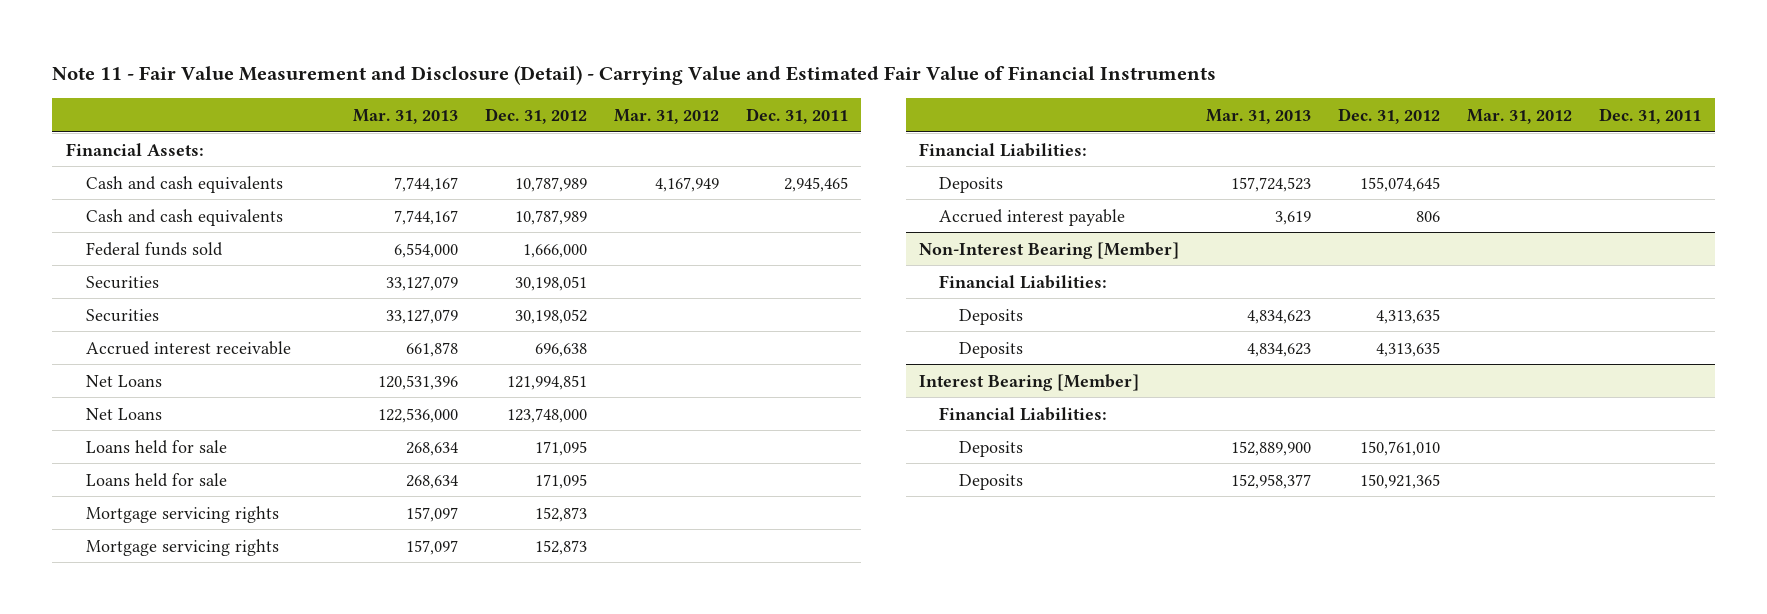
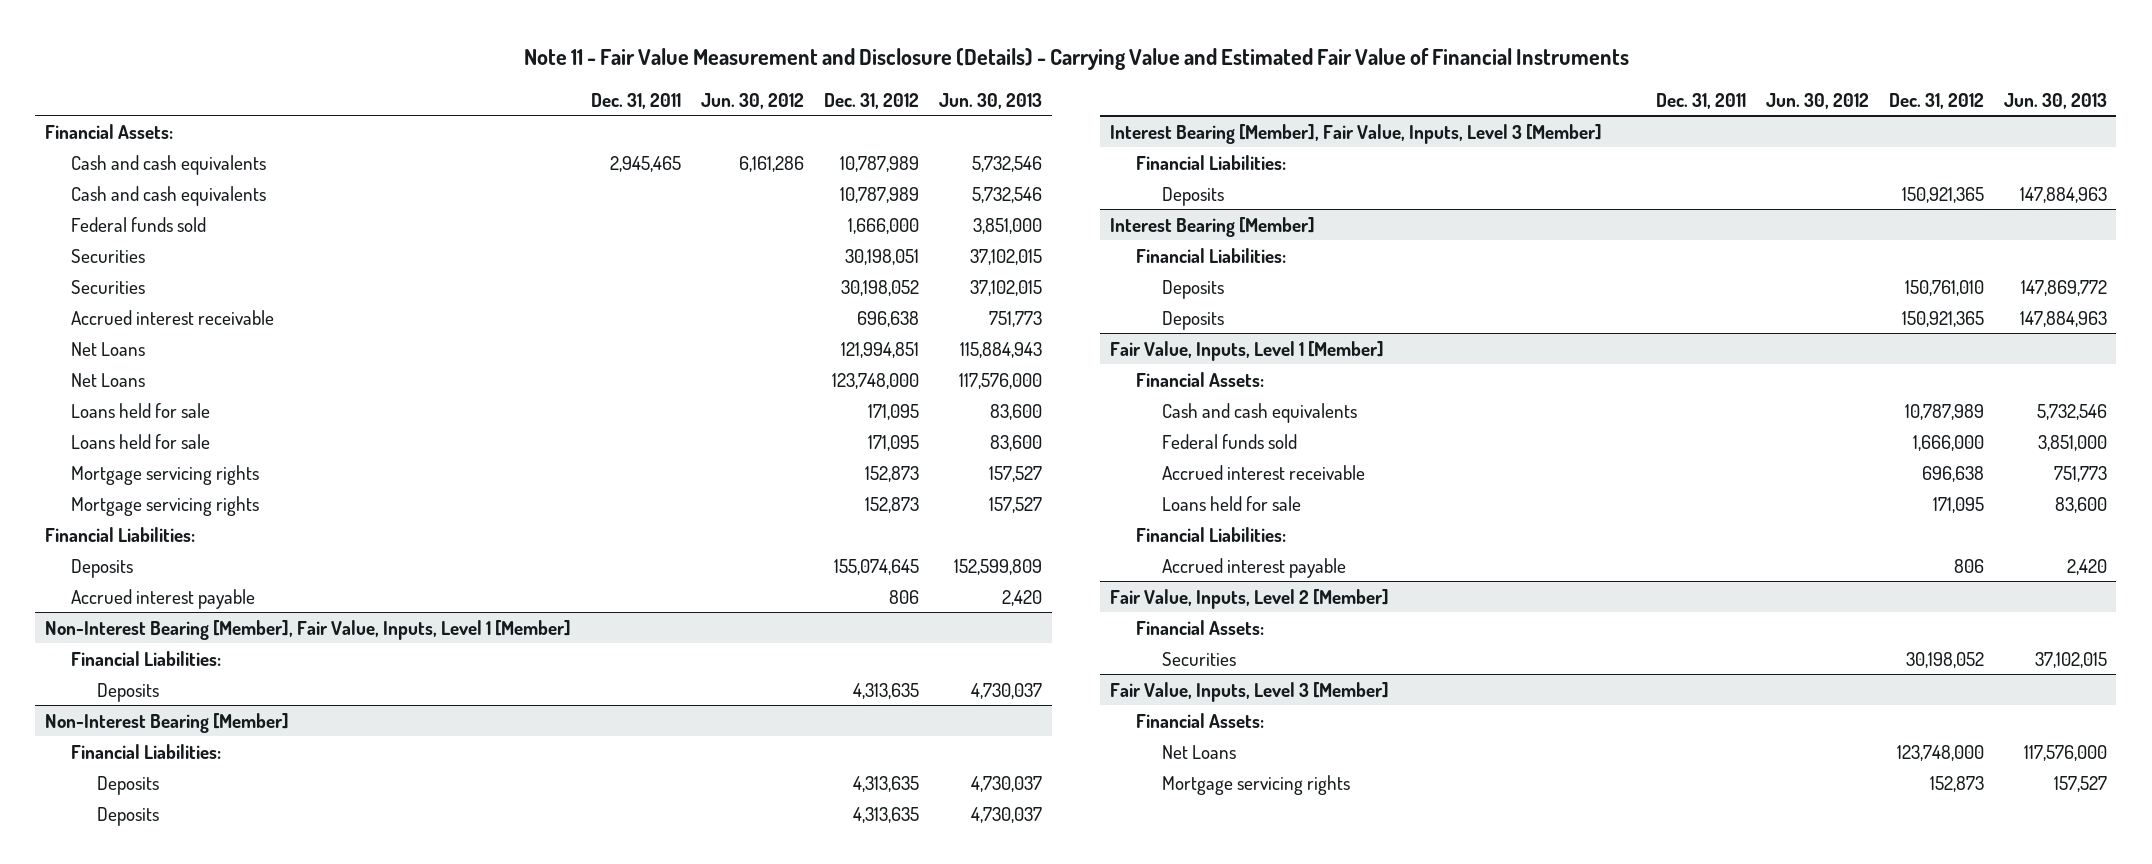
[52,65,1217,86] Note 11 - Fair Value Measurement and Disclosure (Detail) - Carrying Value and Estimated Fair Value of Financial Instruments -> [523,47,1629,70] Note 11 - Fair Value Measurement and Disclosure (Details) - Carrying Value and Estimated Fair Value of Financial Instruments
[352,108,458,124] Mar. 31, 2013 -> none
[613,108,719,124] Mar. 31, 2012 -> none
none -> [701,92,805,109] Jun. 30, 2012
none -> [939,92,1043,109] Jun. 30, 2013
none -> [45,619,572,640] Non-Interest Bearing [Member], Fair Value, Inputs, Level 1 [Member]
none -> [71,650,222,666] Financial Liabilities:
none -> [97,682,160,702] Deposits
none -> [1109,123,1602,144] Interest Bearing [Member], Fair Value, Inputs, Level 3 [Member]
none -> [1135,154,1286,170] Financial Liabilities:
none -> [1161,186,1224,206] Deposits
none -> [1109,340,1384,361] Fair Value, Inputs, Level 1 [Member]
none -> [1135,371,1264,387] Financial Assets:
none -> [1161,402,1357,423] Cash and cash equivalents
none -> [1161,433,1297,449] Federal funds sold
none -> [1161,464,1365,480] Accrued interest receivable
none -> [1161,495,1301,511] Loans held for sale
none -> [1135,526,1286,542] Financial Liabilities:
none -> [1161,557,1346,578] Accrued interest payable
none -> [1109,588,1389,609] Fair Value, Inputs, Level 2 [Member]
none -> [1135,619,1264,635] Financial Assets:
none -> [1161,651,1236,666] Securities
none -> [1109,681,1389,702] Fair Value, Inputs, Level 3 [Member]
none -> [1135,712,1264,728] Financial Assets:
none -> [1161,744,1236,759] Net Loans
none -> [1161,774,1350,795] Mortgage servicing rights

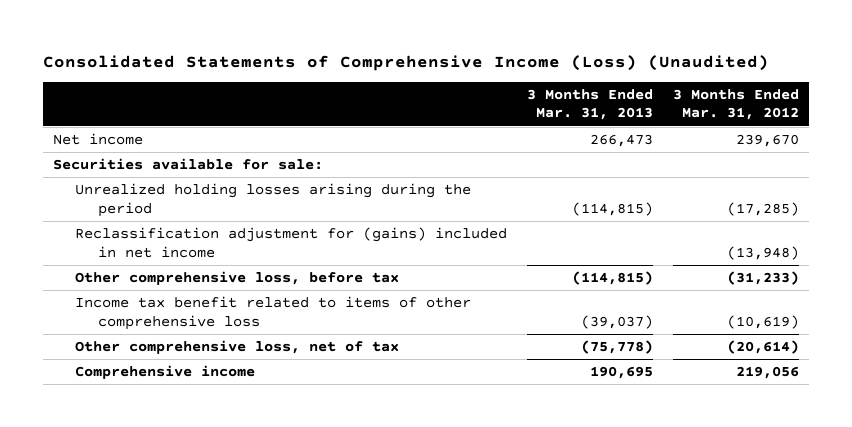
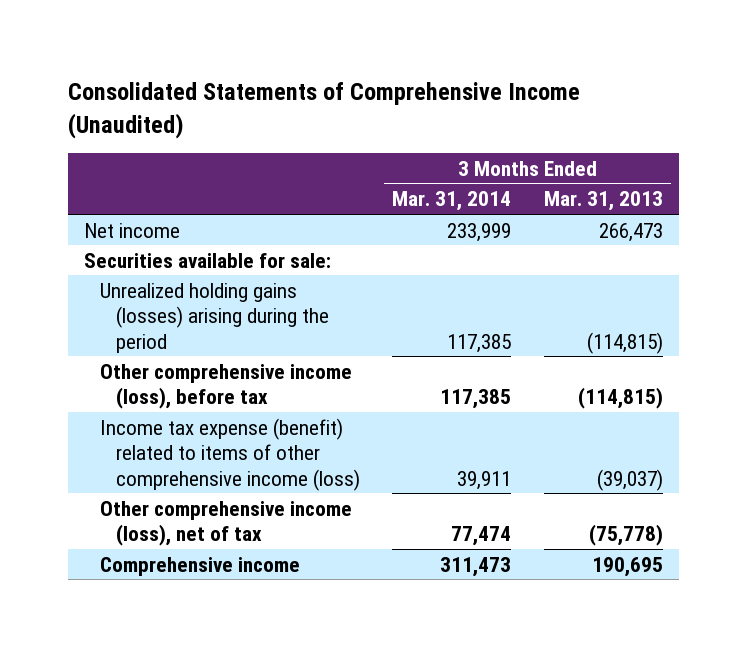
[42,54,769,71] Consolidated Statements of Comprehensive Income (Loss) (Unaudited) -> [67,82,580,139] Consolidated Statements of Comprehensive Income (Unaudited)
[673,89,800,121] 3 Months Ended Mar. 31, 2012 -> none
none -> [392,191,512,212] Mar. 31, 2014
[75,227,508,258] Reclassification adjustment for (gains) included in net income -> none
[75,183,472,217] Unrealized holding losses arising during the period -> [100,282,329,353] Unrealized holding gains (losses) arising during the period
[75,271,400,286] Other comprehensive loss, before tax -> [100,363,353,410] Other comprehensive income (loss), before tax
[75,296,472,330] Income tax benefit related to items of other comprehensive loss -> [100,417,360,491] Income tax expense (benefit) related to items of other comprehensive income (loss)
[75,340,400,355] Other comprehensive loss, net of tax -> [100,500,353,547] Other comprehensive income (loss), net of tax

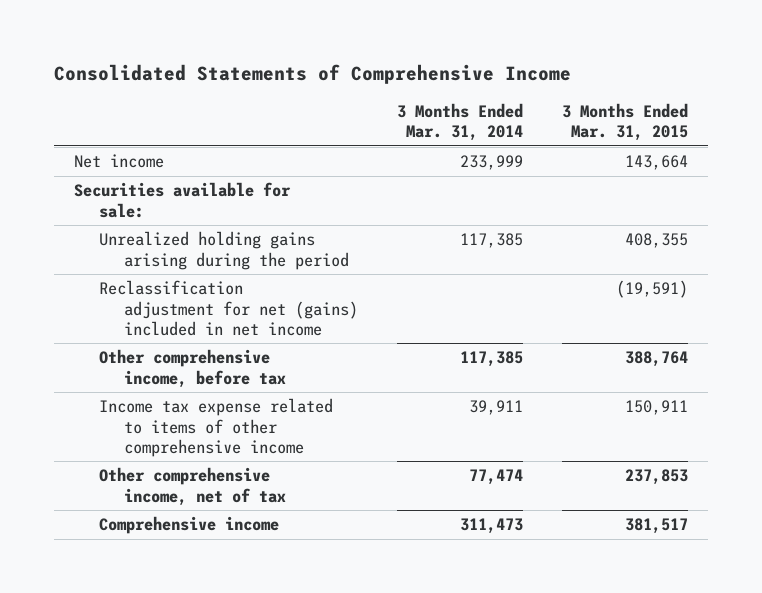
[67,82,580,139] Consolidated Statements of Comprehensive Income (Unaudited) -> [54,63,572,84] Consolidated Statements of Comprehensive Income
[544,191,664,212] Mar. 31, 2013 -> none
none -> [562,103,689,142] 3 Months Ended Mar. 31, 2015
[100,282,329,353] Unrealized holding gains (losses) arising during the period -> [98,231,350,270] Unrealized holding gains arising during the period
none -> [98,280,359,336] Reclassification adjustment for net (gains) included in net income
[100,363,353,410] Other comprehensive income (loss), before tax -> [98,349,287,388] Other comprehensive income, before tax
[100,417,360,491] Income tax expense (benefit) related to items of other comprehensive income (loss) -> [98,398,333,457] Income tax expense related to items of other comprehensive income
[100,500,353,547] Other comprehensive income (loss), net of tax -> [98,467,287,506] Other comprehensive income, net of tax

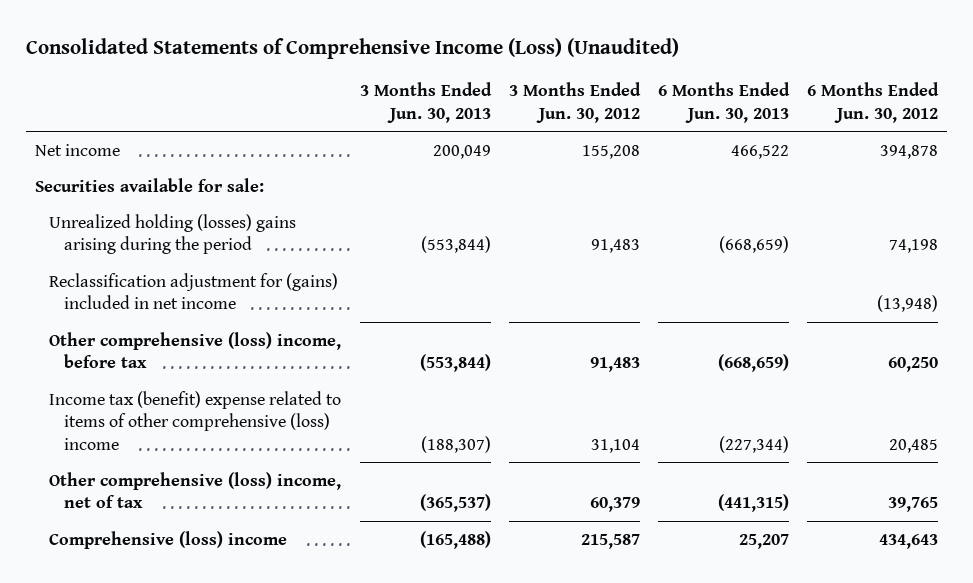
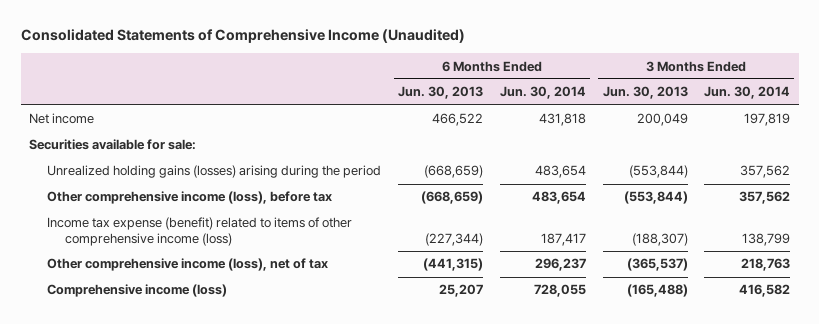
[26,38,680,60] Consolidated Statements of Comprehensive Income (Loss) (Unaudited) -> [20,29,465,44] Consolidated Statements of Comprehensive Income (Unaudited)
[508,82,641,123] 3 Months Ended Jun. 30, 2012 -> none
[807,82,940,123] 6 Months Ended Jun. 30, 2012 -> none
none -> [499,86,586,100] Jun. 30, 2014
none -> [704,86,791,100] Jun. 30, 2014
[49,272,339,310] Reclassification adjustment for (gains) included in net income -> none
[49,213,297,255] Unrealized holding (losses) gains arising during the period -> [47,165,382,179] Unrealized holding gains (losses) arising during the period
[49,331,342,369] Other comprehensive (loss) income, before tax -> [47,191,333,205] Other comprehensive income (loss), before tax
[49,390,342,450] Income tax (benefit) expense related to items of other comprehensive (loss) income -> [47,217,353,246] Income tax expense (benefit) related to items of other comprehensive income (loss)
[49,471,342,509] Other comprehensive (loss) income, net of tax -> [47,258,329,272] Other comprehensive income (loss), net of tax
[49,530,288,549] Comprehensive (loss) income -> [47,284,228,298] Comprehensive income (loss)

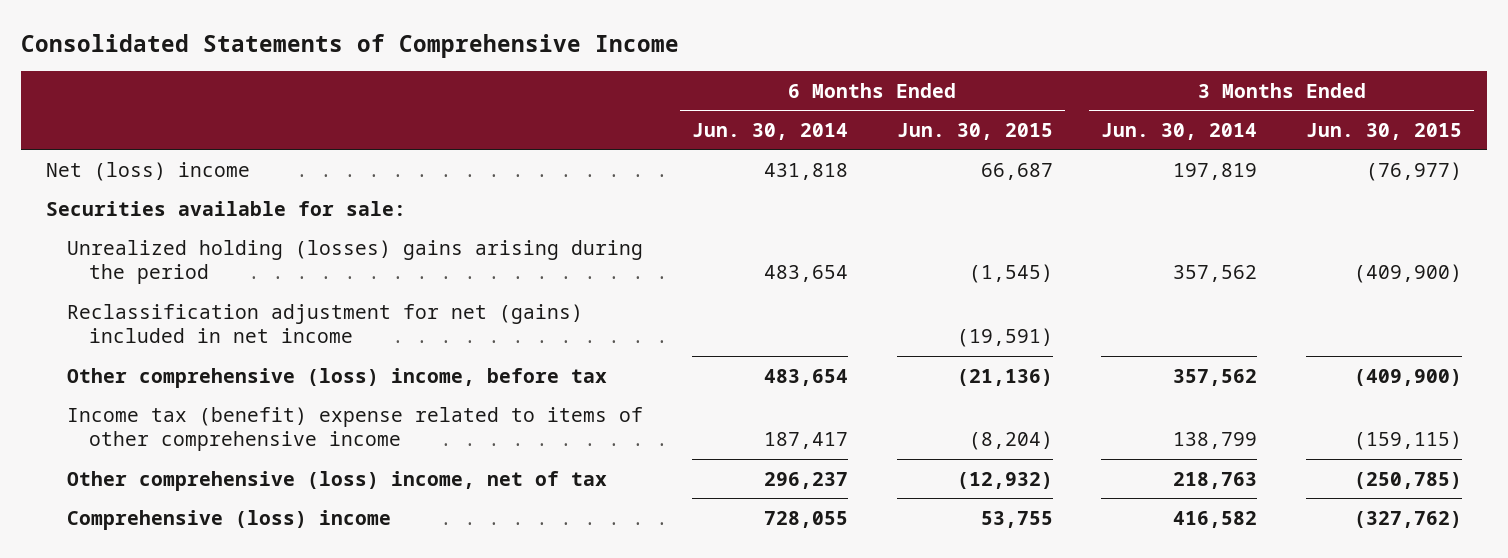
[20,29,465,44] Consolidated Statements of Comprehensive Income (Unaudited) -> [21,33,680,58] Consolidated Statements of Comprehensive Income
[397,86,483,100] Jun. 30, 2013 -> none
[602,86,688,100] Jun. 30, 2013 -> none
none -> [896,122,1053,140] Jun. 30, 2015
none -> [1306,122,1463,140] Jun. 30, 2015
[28,113,94,125] Net income -> [45,161,250,181] Net (loss) income
[47,165,382,179] Unrealized holding gains (losses) arising during the period -> [67,239,644,285] Unrealized holding (losses) gains arising during the period
none -> [67,303,584,344] Reclassification adjustment for net (gains) included in net income
[47,191,333,205] Other comprehensive income (loss), before tax -> [67,367,608,388] Other comprehensive (loss) income, before tax
[47,217,353,246] Income tax expense (benefit) related to items of other comprehensive income (loss) -> [67,406,644,452] Income tax (benefit) expense related to items of other comprehensive income
[47,258,329,272] Other comprehensive income (loss), net of tax -> [67,470,608,491] Other comprehensive (loss) income, net of tax
[47,284,228,298] Comprehensive income (loss) -> [67,509,392,530] Comprehensive (loss) income

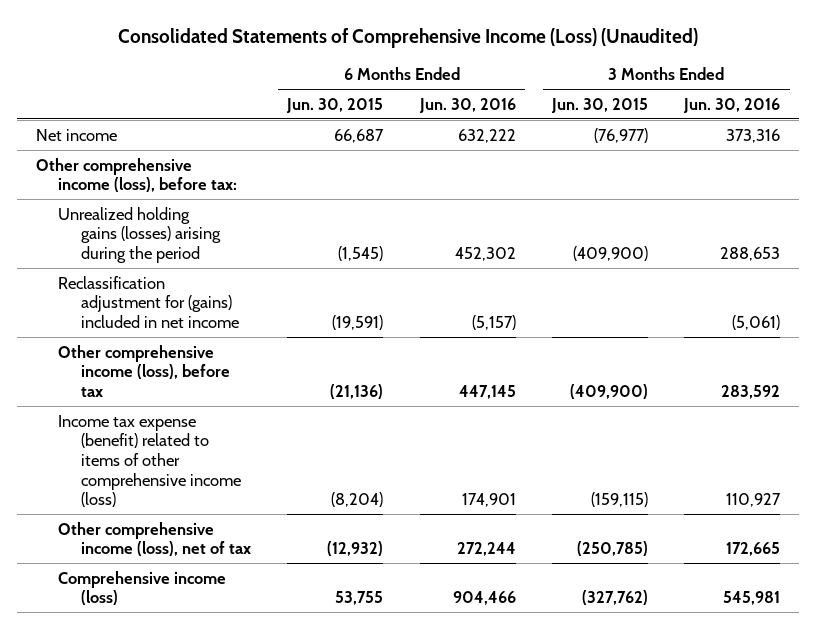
[21,33,680,58] Consolidated Statements of Comprehensive Income -> [118,28,699,49] Consolidated Statements of Comprehensive Income (Loss) (Unaudited)
[692,122,849,140] Jun. 30, 2014 -> none
[1101,122,1258,140] Jun. 30, 2014 -> none
none -> [418,97,516,113] Jun. 30, 2016
none -> [683,97,781,113] Jun. 30, 2016
[45,200,406,216] Securities available for sale: -> none
[45,161,250,181] Net (loss) income -> [35,128,117,141] Net income
none -> [35,157,238,193] Other comprehensive income (loss), before tax:
[67,239,644,285] Unrealized holding (losses) gains arising during the period -> [58,206,222,263] Unrealized holding gains (losses) arising during the period
[67,303,584,344] Reclassification adjustment for net (gains) included in net income -> [58,275,240,328] Reclassification adjustment for (gains) included in net income
[67,367,608,388] Other comprehensive (loss) income, before tax -> [58,344,231,397] Other comprehensive income (loss), before tax
[67,406,644,452] Income tax (benefit) expense related to items of other comprehensive income -> [58,414,242,508] Income tax expense (benefit) related to items of other comprehensive income (loss)
[67,470,608,491] Other comprehensive (loss) income, net of tax -> [58,521,252,557] Other comprehensive income (loss), net of tax
[67,509,392,530] Comprehensive (loss) income -> [58,570,227,606] Comprehensive income (loss)

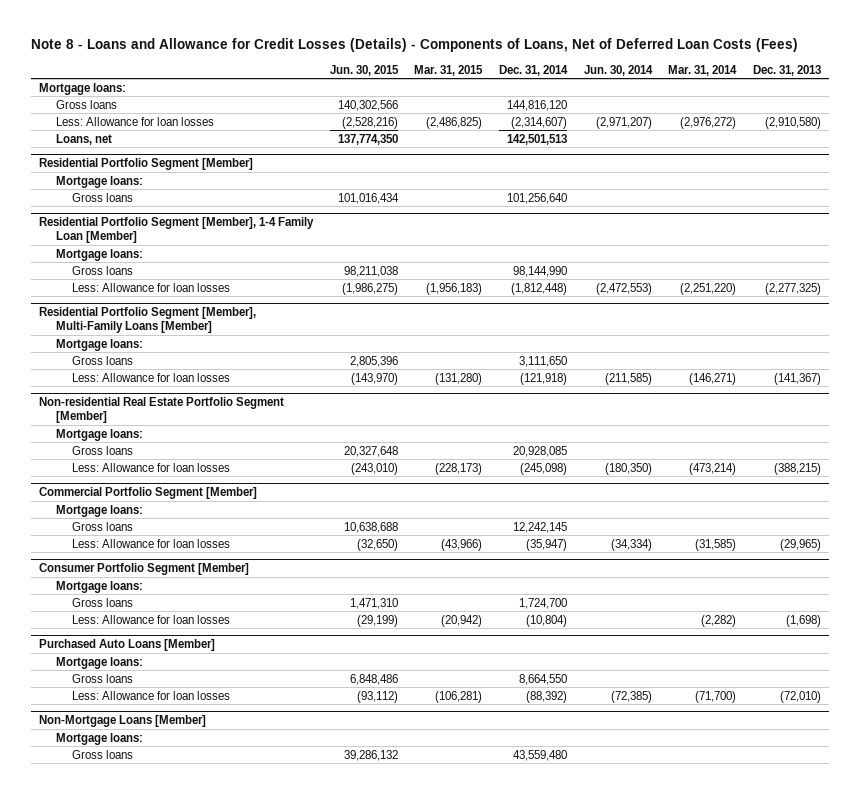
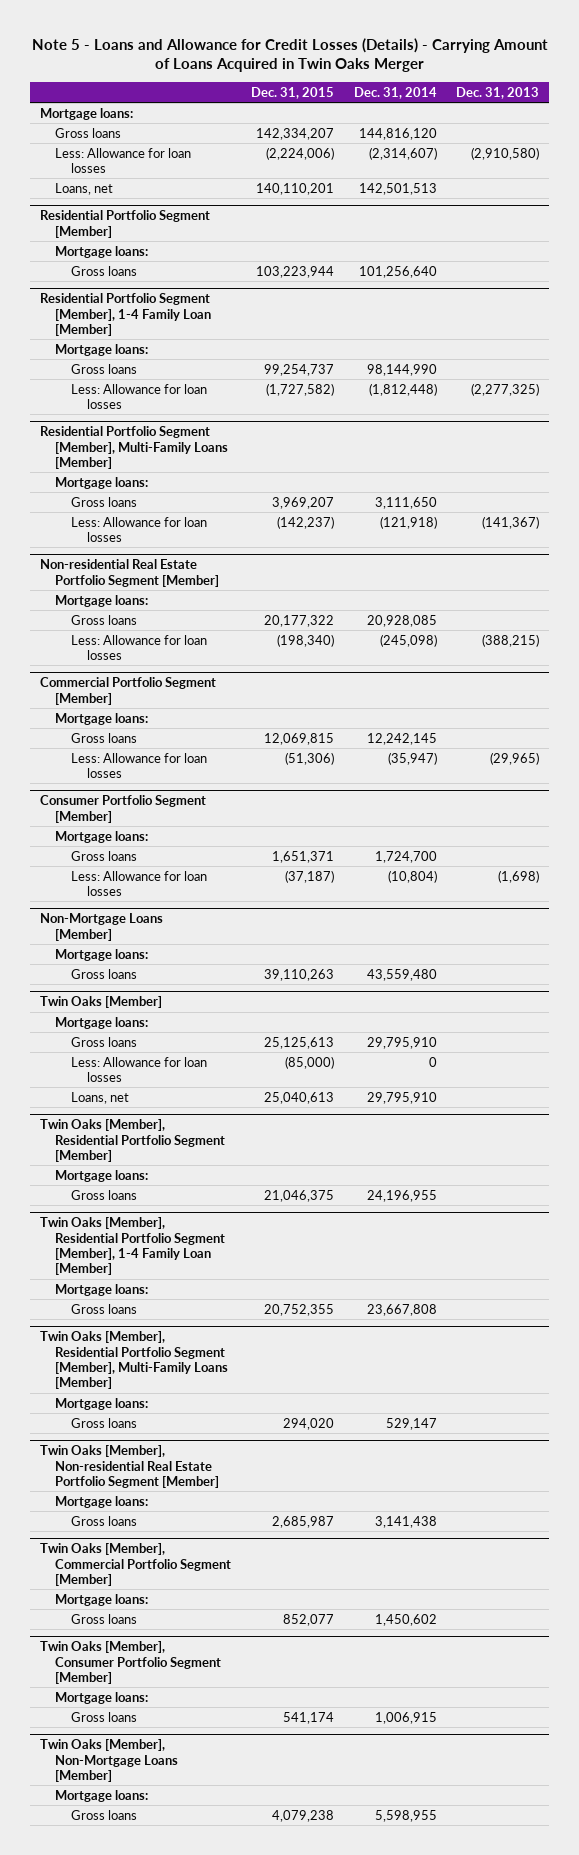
[31,38,799,53] Note 8 - Loans and Allowance for Credit Losses (Details) - Components of Loans, Net of Deferred Loan Costs (Fees) -> [31,37,548,73] Note 5 - Loans and Allowance for Credit Losses (Details) - Carrying Amount of Loans Acquired in Twin Oaks Merger
[329,64,399,76] Jun. 30, 2015 -> none
[414,64,484,76] Mar. 31, 2015 -> none
[583,64,653,76] Jun. 30, 2014 -> none
[668,64,738,76] Mar. 31, 2014 -> none
none -> [251,86,335,99] Dec. 31, 2015
[39,638,216,651] Purchased Auto Loans [Member] -> none
[55,656,143,669] Mortgage loans: -> none
[71,673,133,683] Gross loans -> none
[71,690,230,700] Less: Allowance for loan losses -> none
none -> [39,996,162,1009] Twin Oaks [Member]
none -> [55,1016,149,1029] Mortgage loans:
none -> [71,1036,138,1047] Gross loans
none -> [71,1056,208,1082] Less: Allowance for loan losses
none -> [71,1091,130,1104] Loans, net
none -> [39,1119,226,1162] Twin Oaks [Member], Residential Portfolio Segment [Member]
none -> [55,1169,149,1182] Mortgage loans:
none -> [71,1189,138,1200] Gross loans
none -> [39,1217,226,1276] Twin Oaks [Member], Residential Portfolio Segment [Member], 1-4 Family Loan [Member]
none -> [55,1283,149,1296] Mortgage loans:
none -> [71,1303,138,1314] Gross loans
none -> [39,1331,229,1390] Twin Oaks [Member], Residential Portfolio Segment [Member], Multi-Family Loans [Member]
none -> [55,1397,149,1410] Mortgage loans:
none -> [71,1417,138,1428] Gross loans
none -> [39,1445,220,1488] Twin Oaks [Member], Non-residential Real Estate Portfolio Segment [Member]
none -> [55,1495,149,1508] Mortgage loans:
none -> [71,1515,138,1526] Gross loans
none -> [39,1543,232,1586] Twin Oaks [Member], Commercial Portfolio Segment [Member]
none -> [55,1593,149,1606] Mortgage loans:
none -> [71,1613,138,1624] Gross loans
none -> [39,1641,222,1684] Twin Oaks [Member], Consumer Portfolio Segment [Member]
none -> [55,1691,149,1704] Mortgage loans:
none -> [71,1711,138,1722] Gross loans
none -> [39,1739,179,1782] Twin Oaks [Member], Non-Mortgage Loans [Member]
none -> [55,1789,149,1802] Mortgage loans:
none -> [71,1809,138,1820] Gross loans

